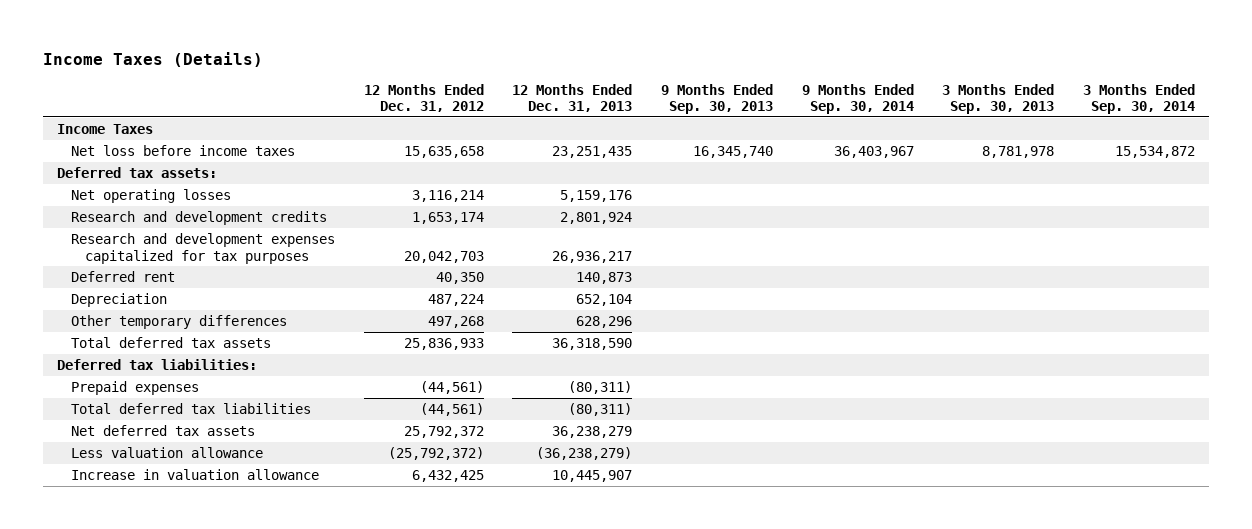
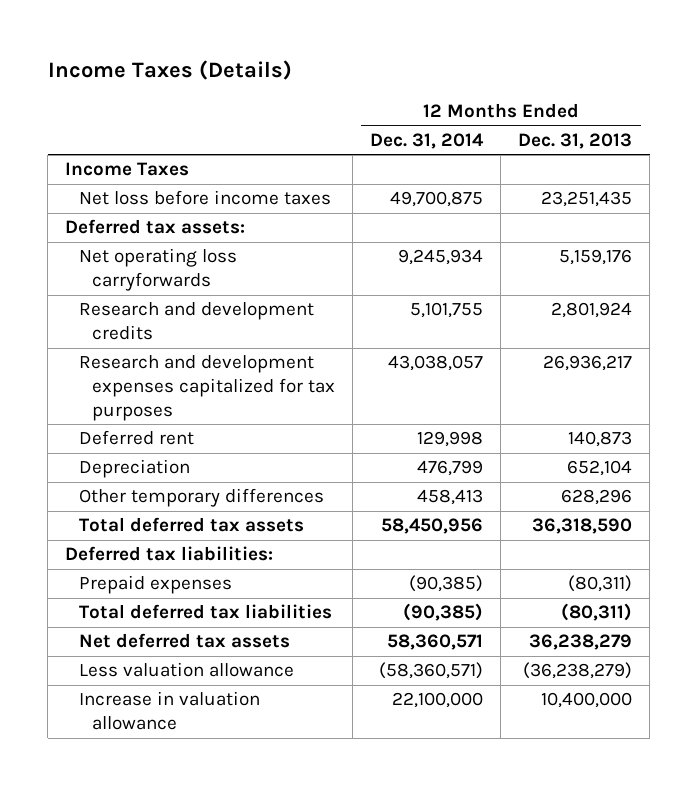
[363,83,484,113] 12 Months Ended Dec. 31, 2012 -> none
[661,83,774,115] 9 Months Ended Sep. 30, 2013 -> none
[801,83,914,115] 9 Months Ended Sep. 30, 2014 -> none
[942,83,1055,115] 3 Months Ended Sep. 30, 2013 -> none
[1082,83,1195,115] 3 Months Ended Sep. 30, 2014 -> none
none -> [370,132,485,149] Dec. 31, 2014
[71,189,232,204] Net operating losses -> [78,248,237,292] Net operating loss carryforwards
[552,470,633,483] 10,445,907 -> [541,692,633,709] 10,400,000

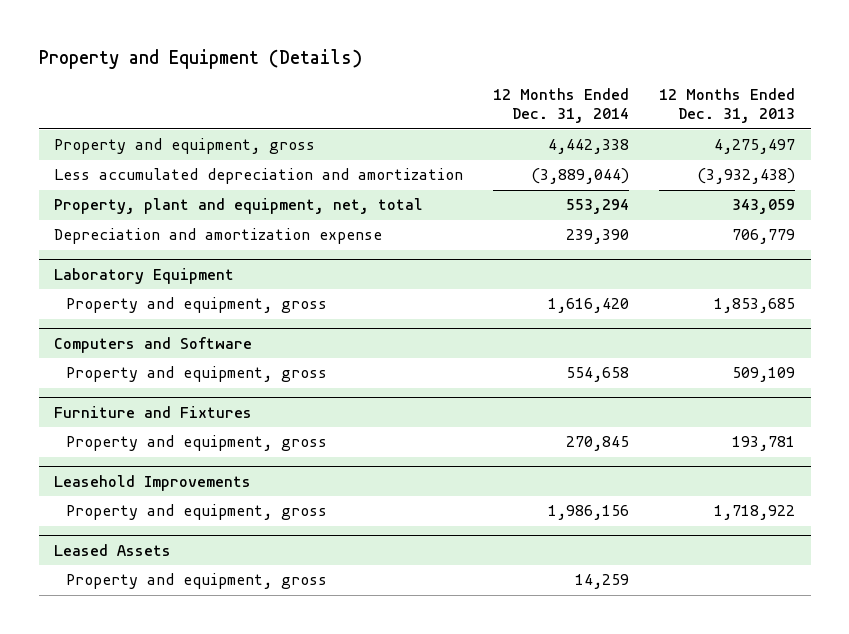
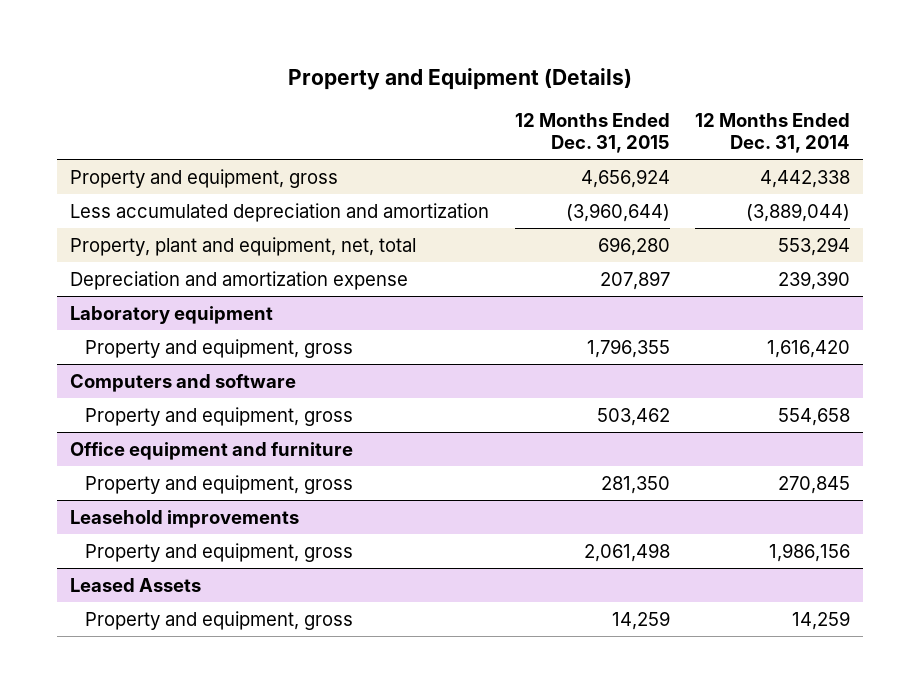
[659,87,796,124] 12 Months Ended Dec. 31, 2013 -> none
none -> [514,113,670,153] 12 Months Ended Dec. 31, 2015
[54,267,235,284] Laboratory Equipment -> [69,305,273,324] Laboratory equipment
[54,336,253,353] Computers and Software -> [69,373,296,392] Computers and software
[54,405,253,418] Furniture and Fixtures -> [69,441,353,460] Office equipment and furniture
[54,474,252,491] Leasehold Improvements -> [69,509,299,528] Leasehold improvements

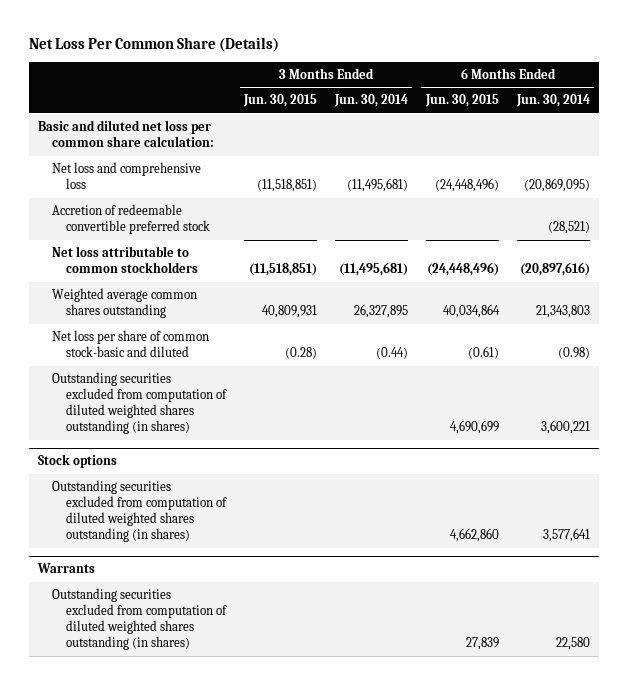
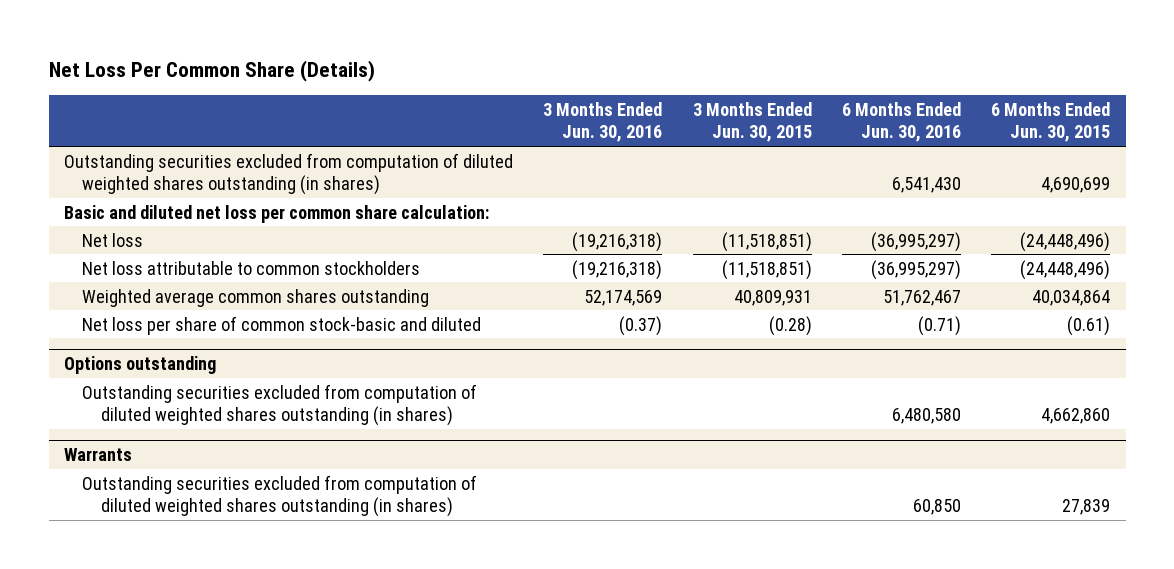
[333,94,408,108] Jun. 30, 2014 -> none
[515,94,590,108] Jun. 30, 2014 -> none
none -> [543,101,663,143] 3 Months Ended Jun. 30, 2016
none -> [841,101,961,143] 6 Months Ended Jun. 30, 2016
[52,372,228,435] Outstanding securities excluded from computation of diluted weighted shares outstanding (in shares) -> [63,152,513,196] Outstanding securities excluded from computation of diluted weighted shares outstanding (in shares)
[52,204,211,235] Accretion of redeemable convertible preferred stock -> none
[52,162,202,190] Net loss and comprehensive loss -> [82,232,144,247] Net loss
[37,454,117,469] Stock options -> [63,355,216,374] Options outstanding

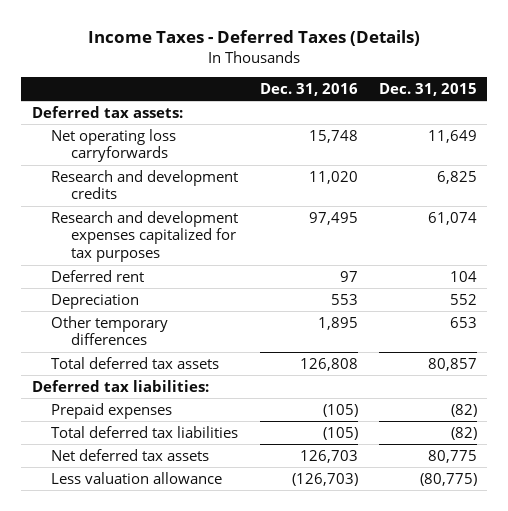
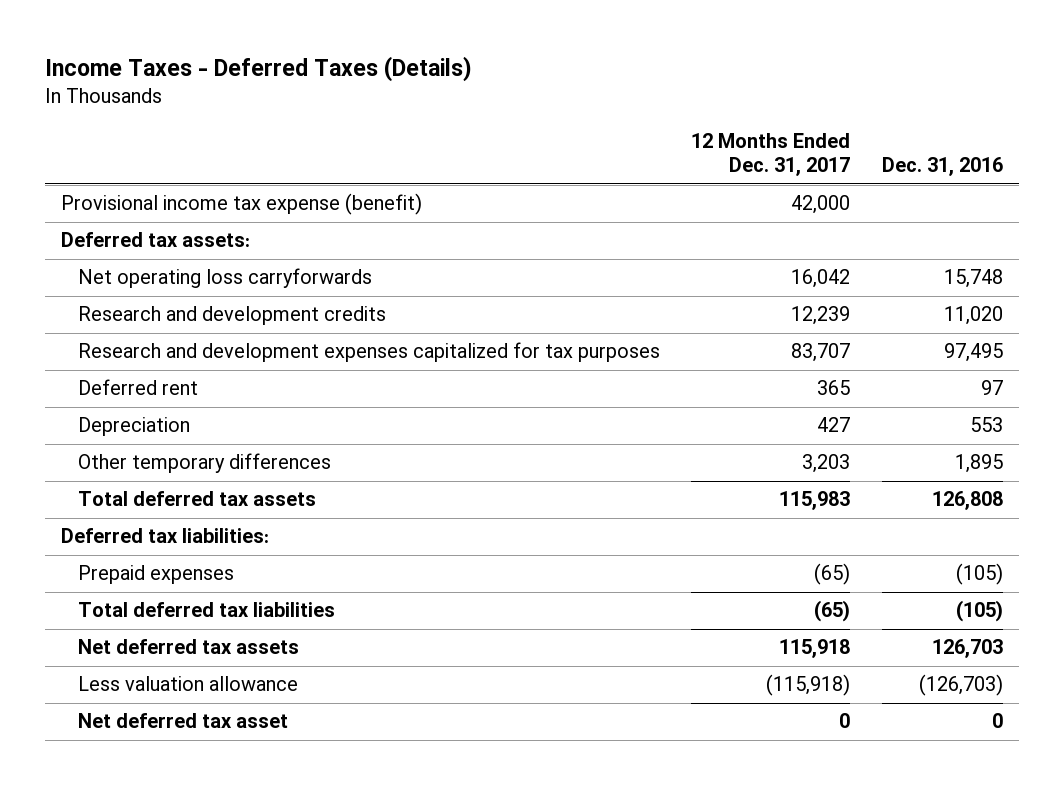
[378,82,477,96] Dec. 31, 2015 -> none
none -> [691,133,851,177] 12 Months Ended Dec. 31, 2017
none -> [60,193,422,216] Provisional income tax expense (benefit)
none -> [77,713,288,729] Net deferred tax asset

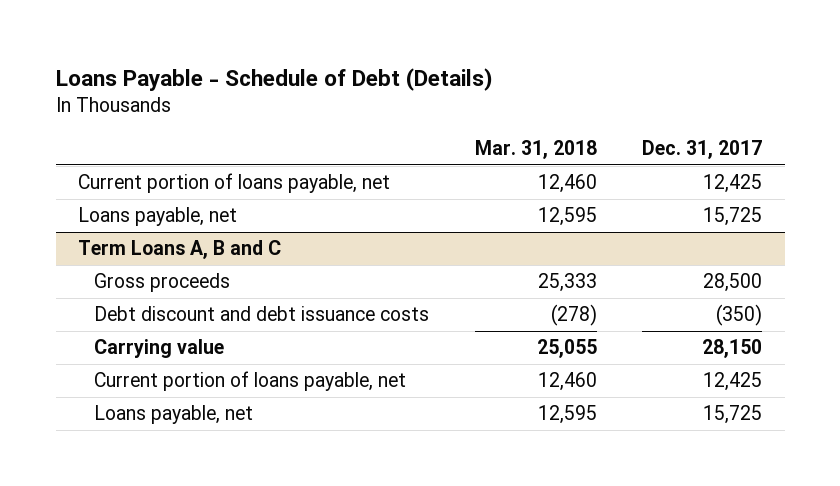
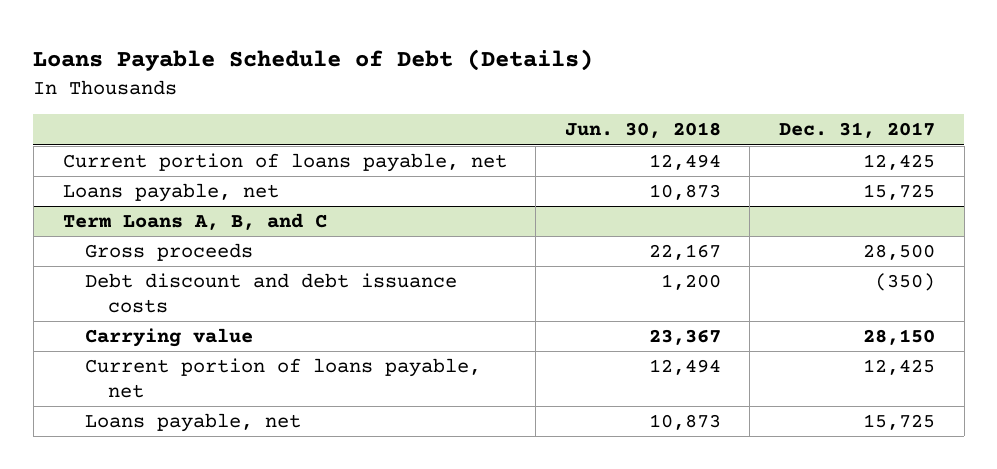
[55,67,493,91] Loans Payable - Schedule of Debt (Details) -> [33,48,594,71] Loans Payable Schedule of Debt (Details)
[474,140,597,160] Mar. 31, 2018 -> none
none -> [564,122,721,139] Jun. 30, 2018
[78,240,282,260] Term Loans A, B and C -> [62,213,327,231] Term Loans A, B, and C

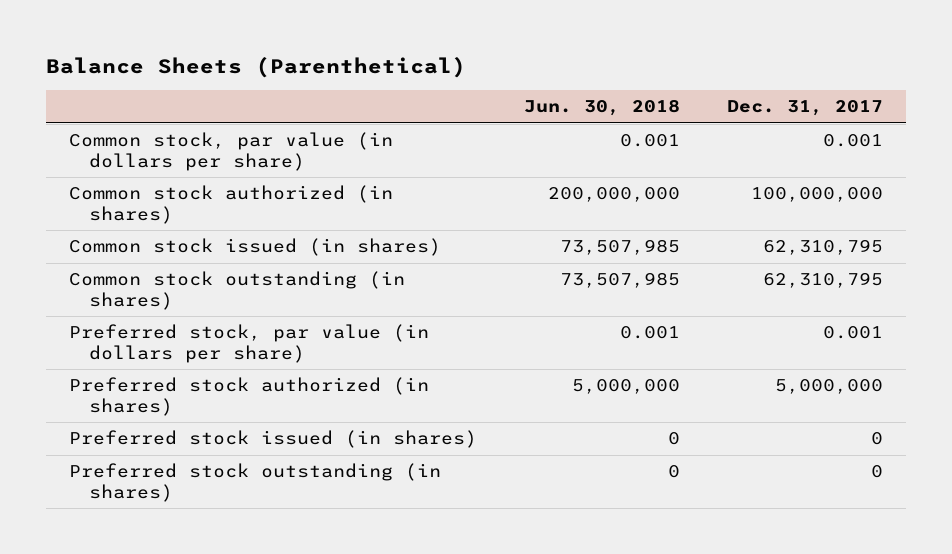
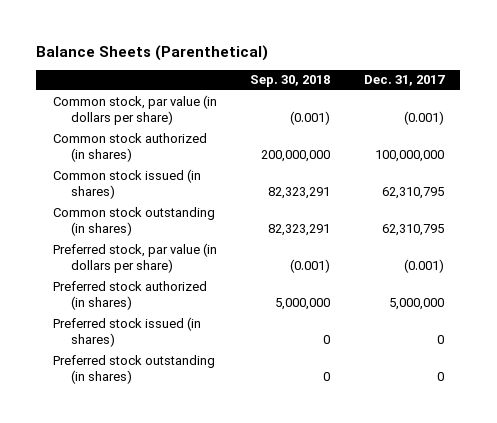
[524,99,681,117] Jun. 30, 2018 -> none
none -> [250,75,331,88] Sep. 30, 2018
[822,134,883,148] 0.001 -> [403,111,444,126] (0.001)
[822,326,883,340] 0.001 -> [403,259,444,274] (0.001)

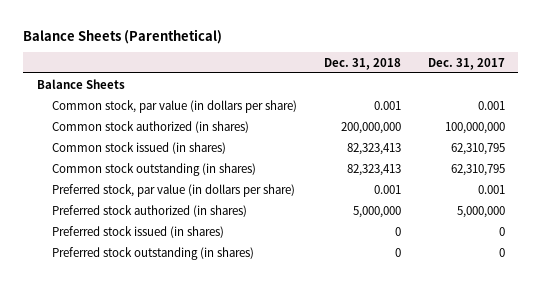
[250,75,331,88] Sep. 30, 2018 -> none
none -> [323,57,401,70] Dec. 31, 2018
none -> [36,78,125,89] Balance Sheets
[403,111,444,126] (0.001) -> [477,100,505,110] 0.001
[403,259,444,274] (0.001) -> [477,184,505,194] 0.001

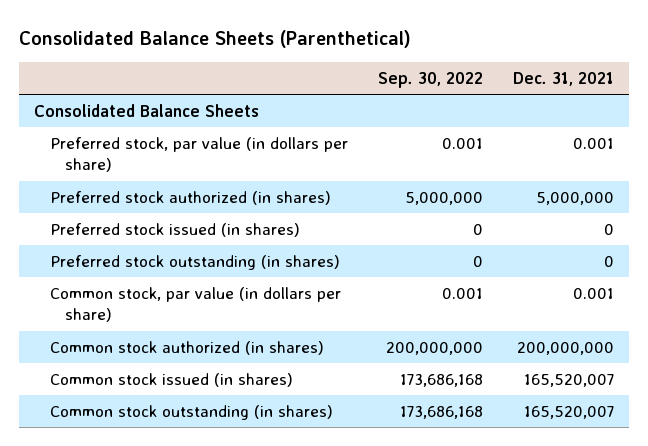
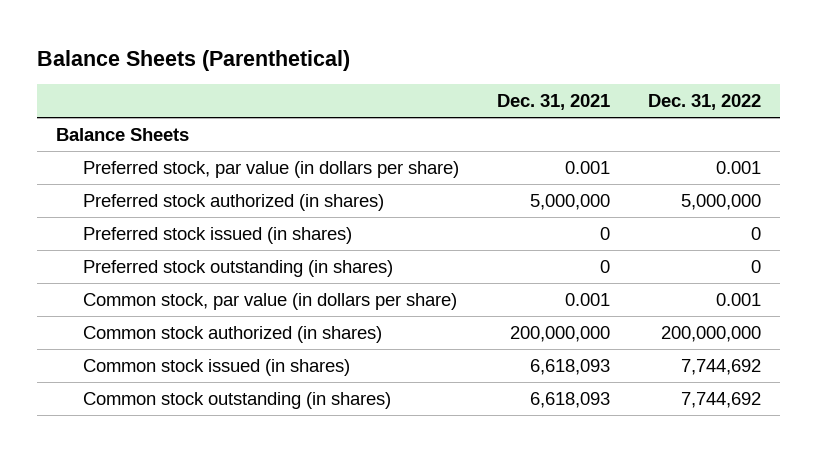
[19,30,412,49] Consolidated Balance Sheets (Parenthetical) -> [36,49,350,71] Balance Sheets (Parenthetical)
[377,72,483,89] Sep. 30, 2022 -> none
none -> [648,94,762,111] Dec. 31, 2022
[34,103,260,117] Consolidated Balance Sheets -> [55,127,189,141] Balance Sheets
[523,373,614,387] 165,520,007 -> [530,358,611,375] 6,618,093
[523,405,614,419] 165,520,007 -> [530,391,611,408] 6,618,093

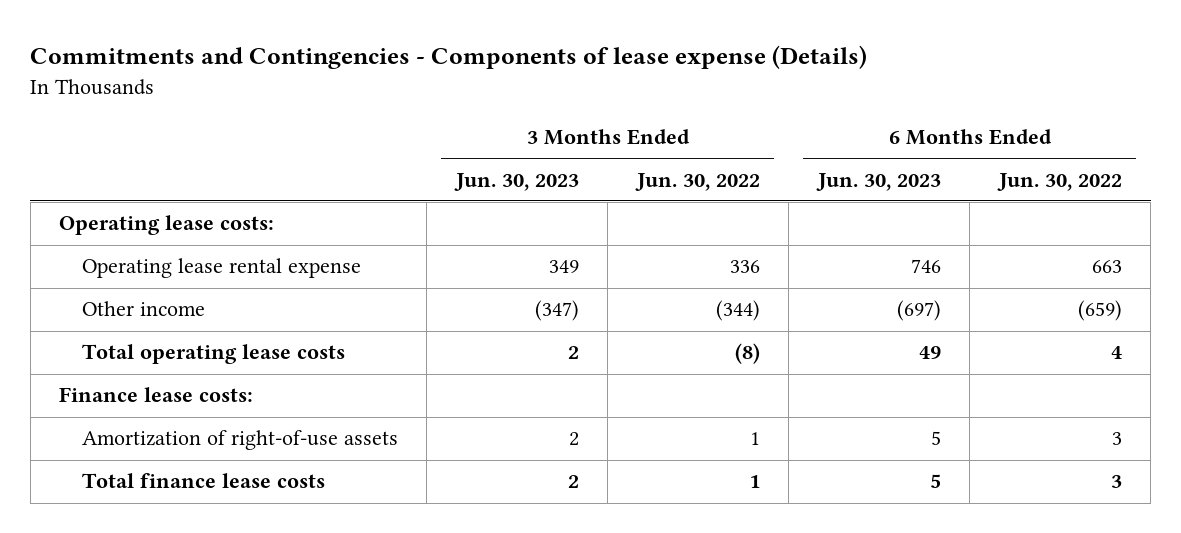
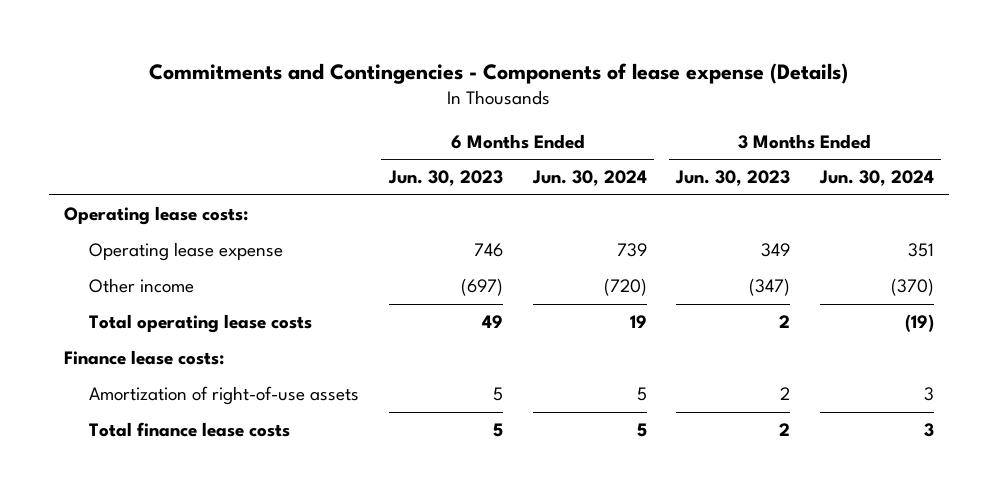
[634,172,760,191] Jun. 30, 2022 -> none
[996,172,1122,191] Jun. 30, 2022 -> none
none -> [531,170,647,187] Jun. 30, 2024
none -> [818,170,934,187] Jun. 30, 2024
[81,258,361,279] Operating lease rental expense -> [89,242,284,262] Operating lease expense

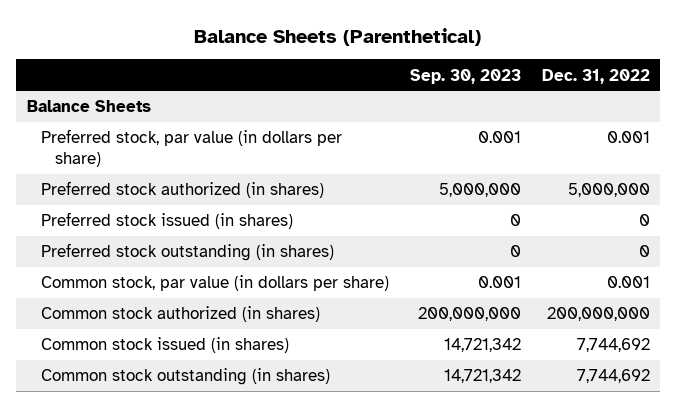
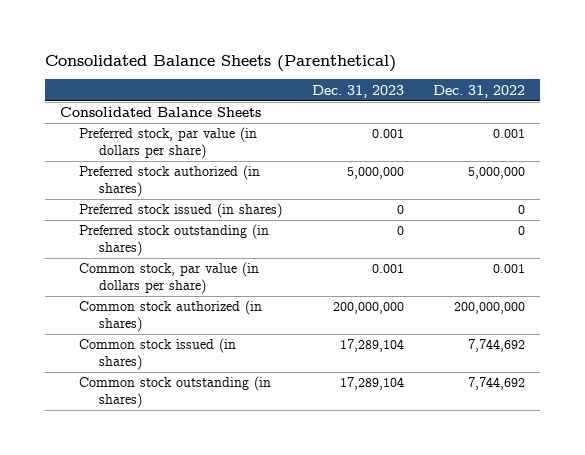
[194,27,482,46] Balance Sheets (Parenthetical) -> [44,54,396,72] Consolidated Balance Sheets (Parenthetical)
[409,68,521,84] Sep. 30, 2023 -> none
none -> [311,84,404,98] Dec. 31, 2023
[26,100,151,113] Balance Sheets -> [59,107,261,118] Consolidated Balance Sheets

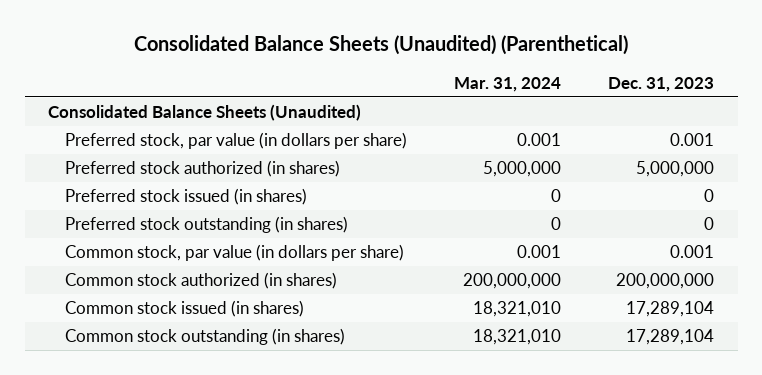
[44,54,396,72] Consolidated Balance Sheets (Parenthetical) -> [134,35,629,56] Consolidated Balance Sheets (Unaudited) (Parenthetical)
[433,84,526,98] Dec. 31, 2022 -> none
none -> [454,76,562,92] Mar. 31, 2024
[59,107,261,118] Consolidated Balance Sheets -> [48,104,362,122] Consolidated Balance Sheets (Unaudited)

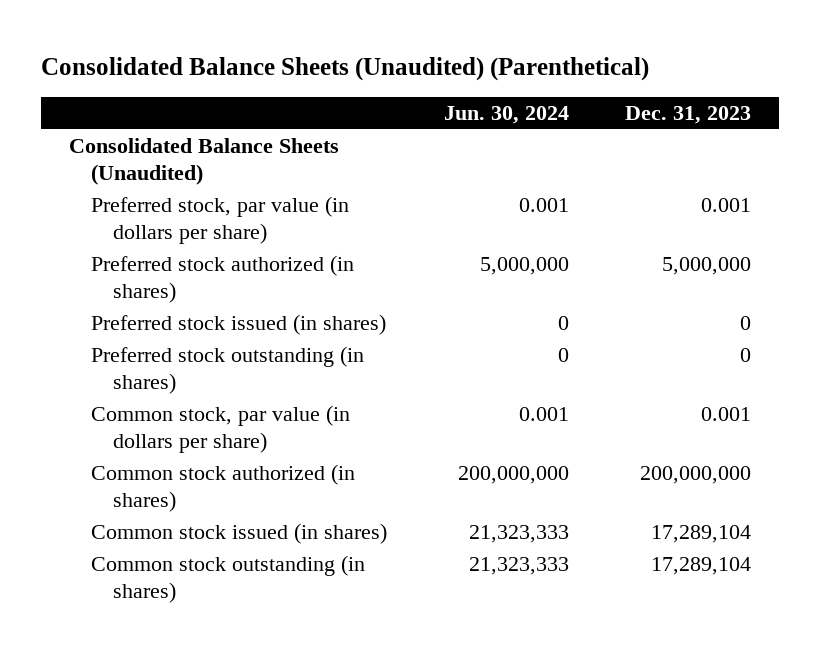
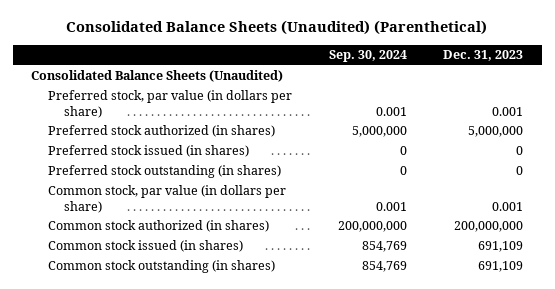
[443,105,569,124] Jun. 30, 2024 -> none
none -> [328,50,407,63] Sep. 30, 2024
[651,525,752,544] 17,289,104 -> [478,241,524,253] 691,109
[651,557,752,576] 17,289,104 -> [478,261,524,273] 691,109

